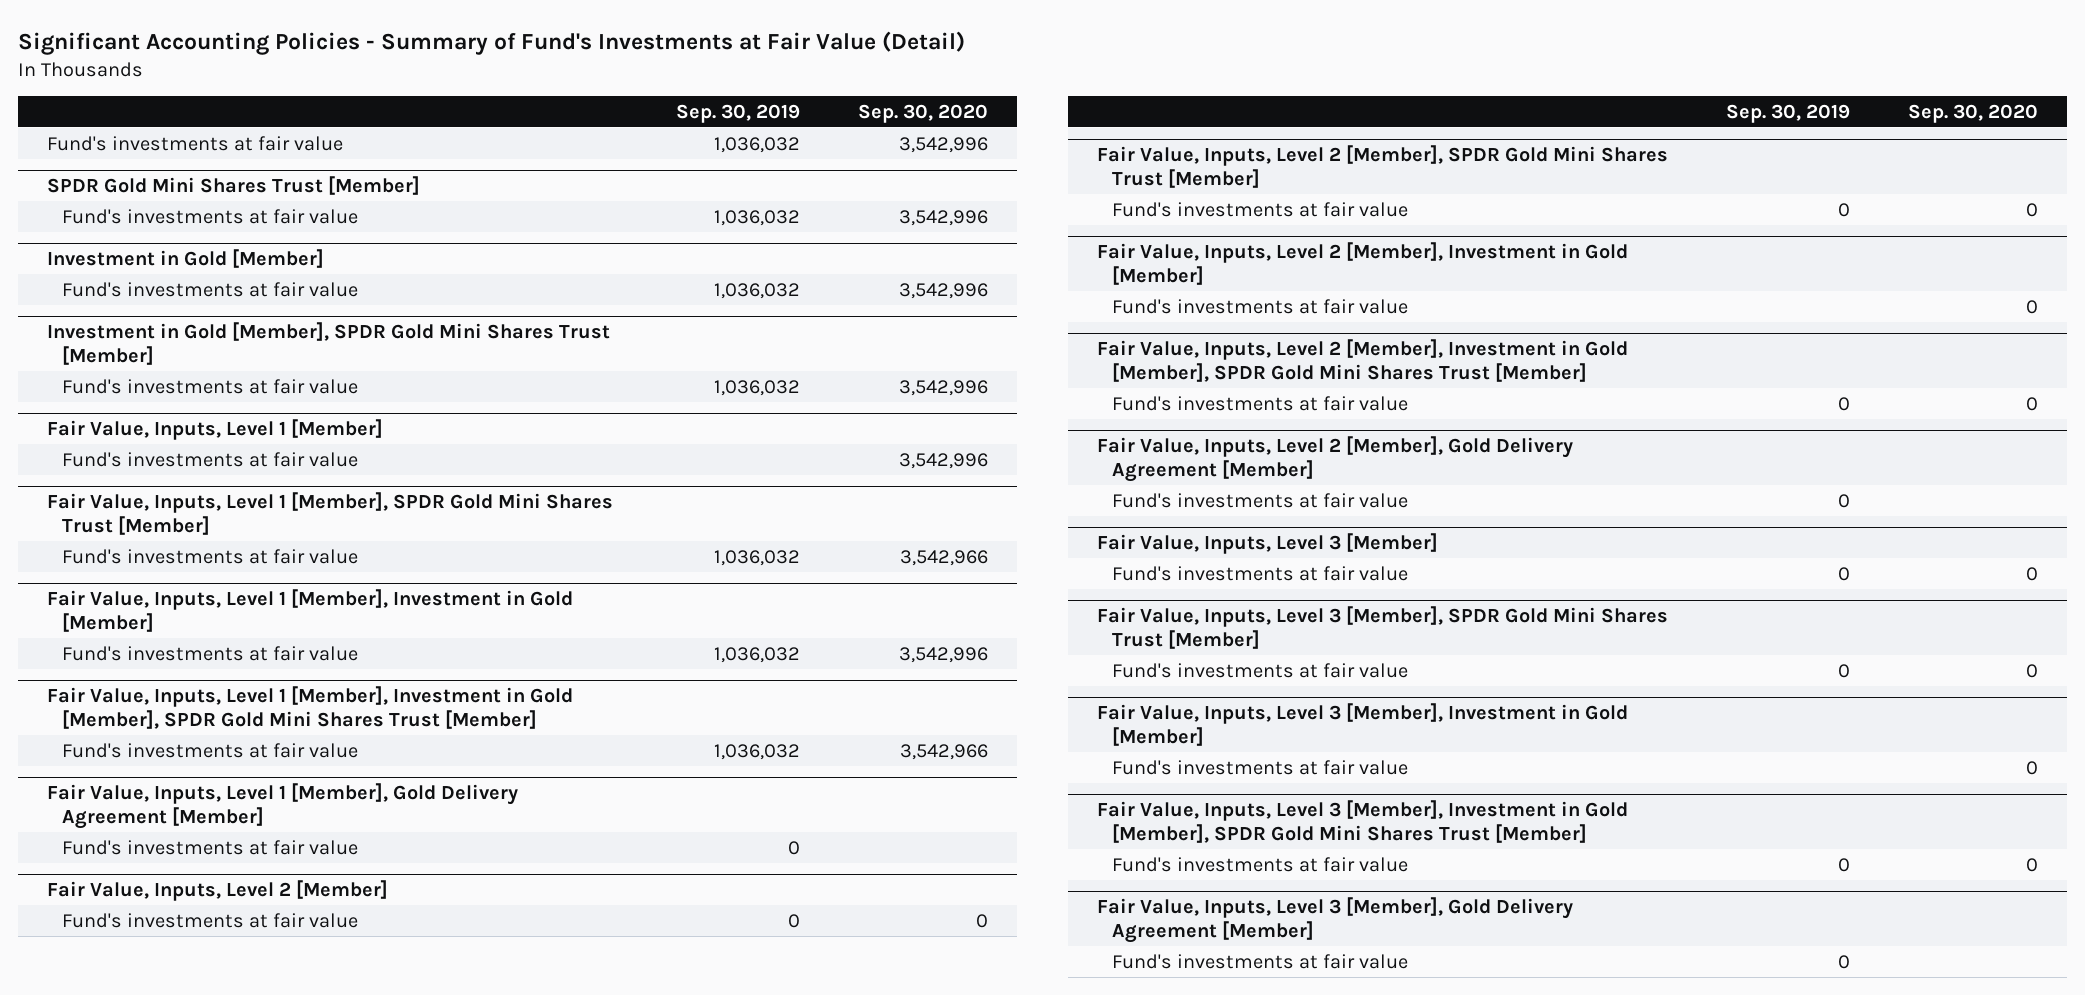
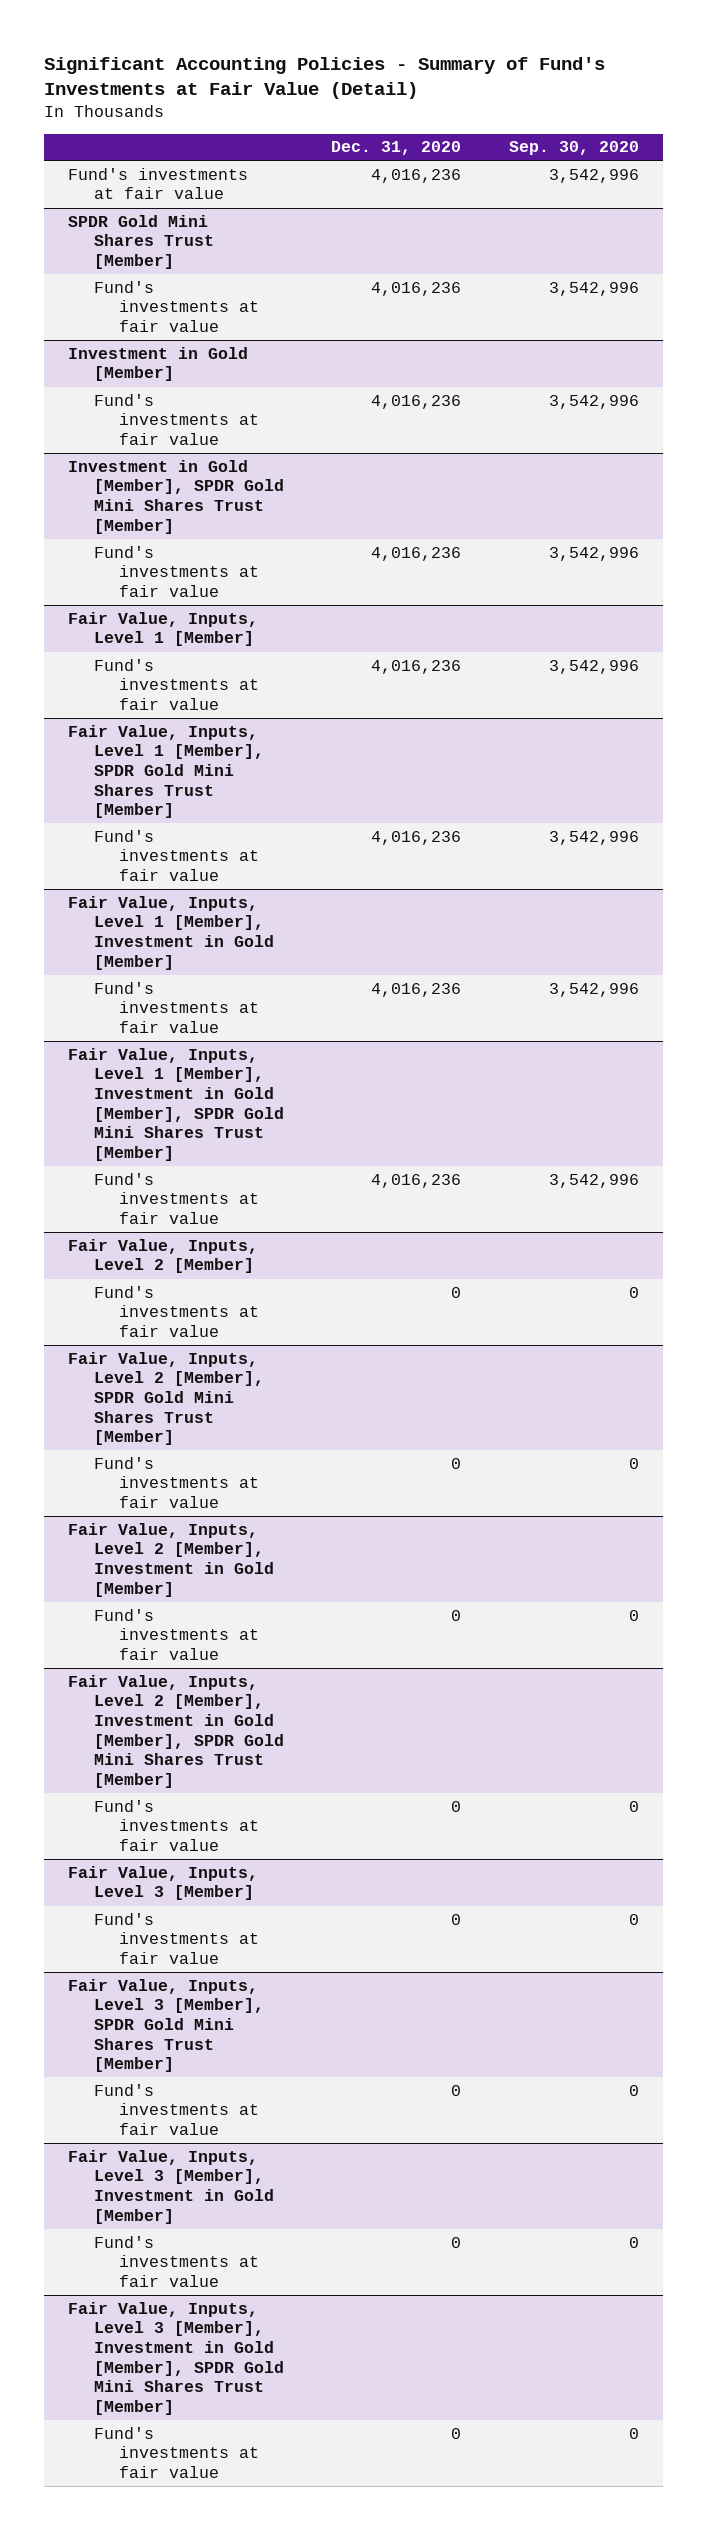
[676,103,801,123] Sep. 30, 2019 -> none
none -> [331,141,462,156] Dec. 31, 2020
[900,549,989,566] 3,542,966 -> [549,830,640,845] 3,542,996
[46,783,518,830] Fair Value, Inputs, Level 1 [Member], Gold Delivery Agreement [Member] -> none
[61,839,358,855] Fund's investments at fair value -> none
[900,743,989,760] 3,542,966 -> [549,1173,640,1188] 3,542,996
[1096,436,1573,483] Fair Value, Inputs, Level 2 [Member], Gold Delivery Agreement [Member] -> none
[1111,492,1408,508] Fund's investments at fair value -> none
[1096,897,1573,944] Fair Value, Inputs, Level 3 [Member], Gold Delivery Agreement [Member] -> none
[1111,953,1408,969] Fund's investments at fair value -> none

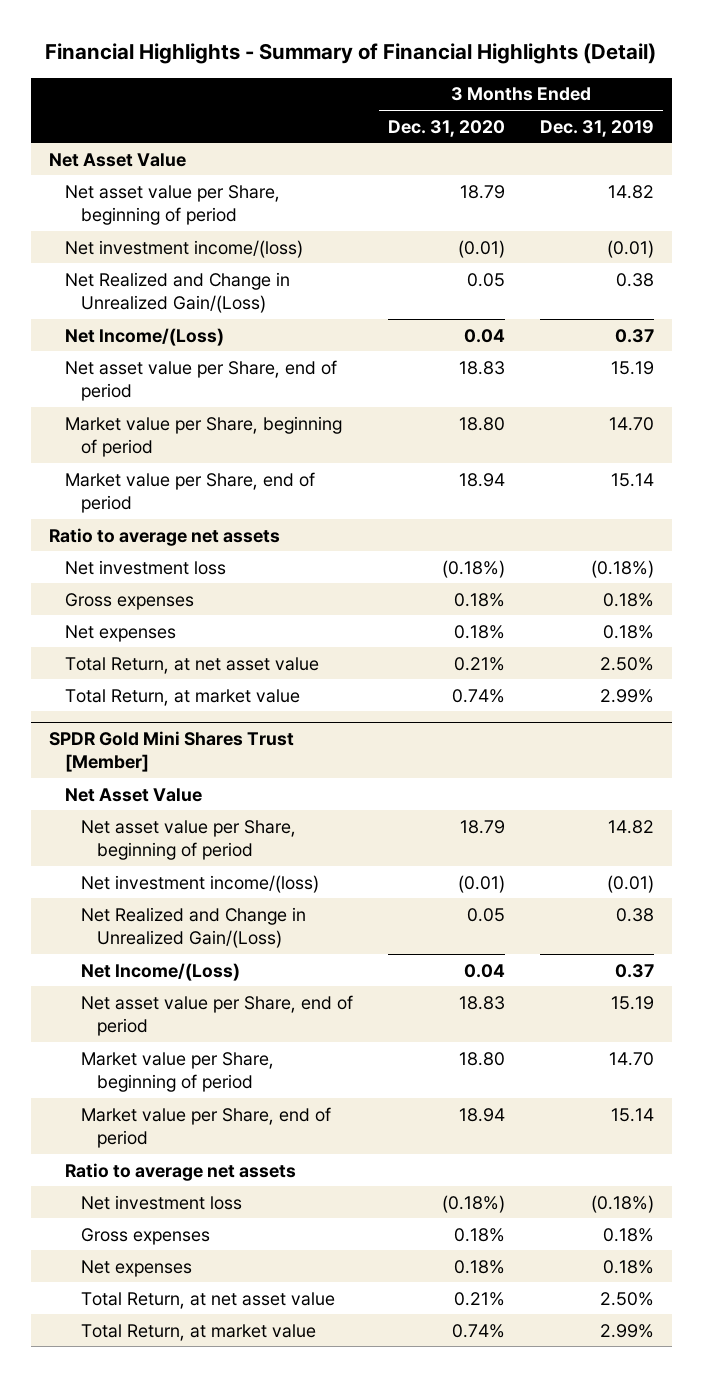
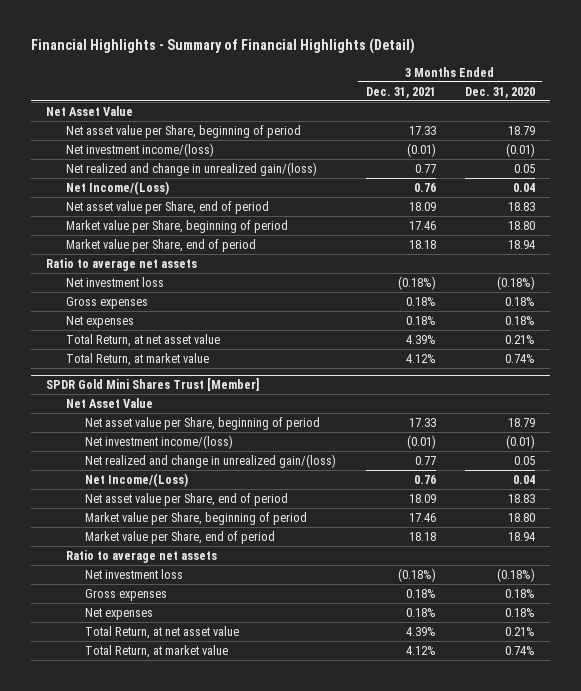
[540,119,655,137] Dec. 31, 2019 -> none
none -> [365,86,436,98] Dec. 31, 2021
[64,271,290,313] Net Realized and Change in Unrealized Gain/(Loss) -> [65,161,317,176] Net realized and change in unrealized gain/(loss)
[80,906,306,948] Net Realized and Change in Unrealized Gain/(Loss) -> [85,453,337,468] Net realized and change in unrealized gain/(loss)

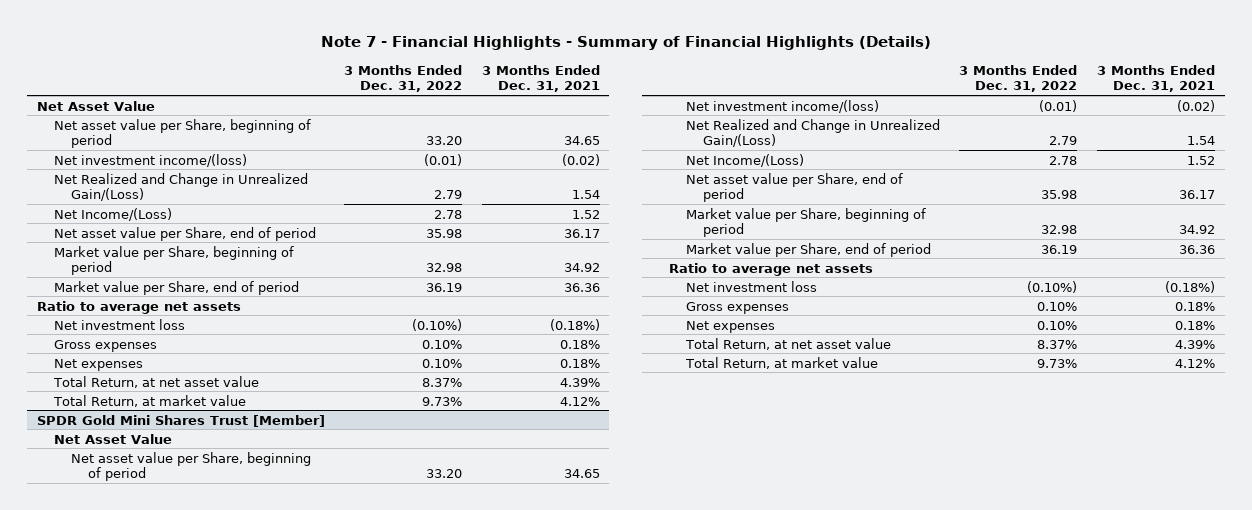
[31,38,416,55] Financial Highlights - Summary of Financial Highlights (Detail) -> [320,36,931,51] Note 7 - Financial Highlights - Summary of Financial Highlights (Details)
[465,86,536,98] Dec. 31, 2020 -> none
none -> [344,65,463,93] 3 Months Ended Dec. 31, 2022
[408,125,436,135] 17.33 -> [563,135,600,145] 34.65
[406,142,436,157] (0.01) -> [561,153,600,166] (0.02)
[65,161,317,176] Net realized and change in unrealized gain/(loss) -> [53,172,308,201] Net Realized and Change in Unrealized Gain/(Loss)
[414,163,436,173] 0.77 -> [571,189,600,199] 1.54
[413,182,436,192] 0.76 -> [571,209,600,219] 1.52
[408,201,436,211] 18.09 -> [563,228,600,238] 36.17
[408,220,436,230] 17.46 -> [563,262,600,272] 34.92
[408,239,436,249] 18.18 -> [563,282,600,292] 36.36
[408,417,436,427] 17.33 -> [563,468,600,478] 34.65
[406,434,436,449] (0.01) -> [1176,99,1215,112] (0.02)
[85,453,337,468] Net realized and change in unrealized gain/(loss) -> [685,118,940,147] Net Realized and Change in Unrealized Gain/(Loss)
[414,455,436,465] 0.77 -> [1186,135,1215,145] 1.54
[413,474,436,484] 0.76 -> [1186,155,1215,165] 1.52
[408,493,436,503] 18.09 -> [1178,189,1215,199] 36.17
[408,512,436,522] 17.46 -> [1178,224,1215,234] 34.92
[408,531,436,541] 18.18 -> [1178,244,1215,254] 36.36

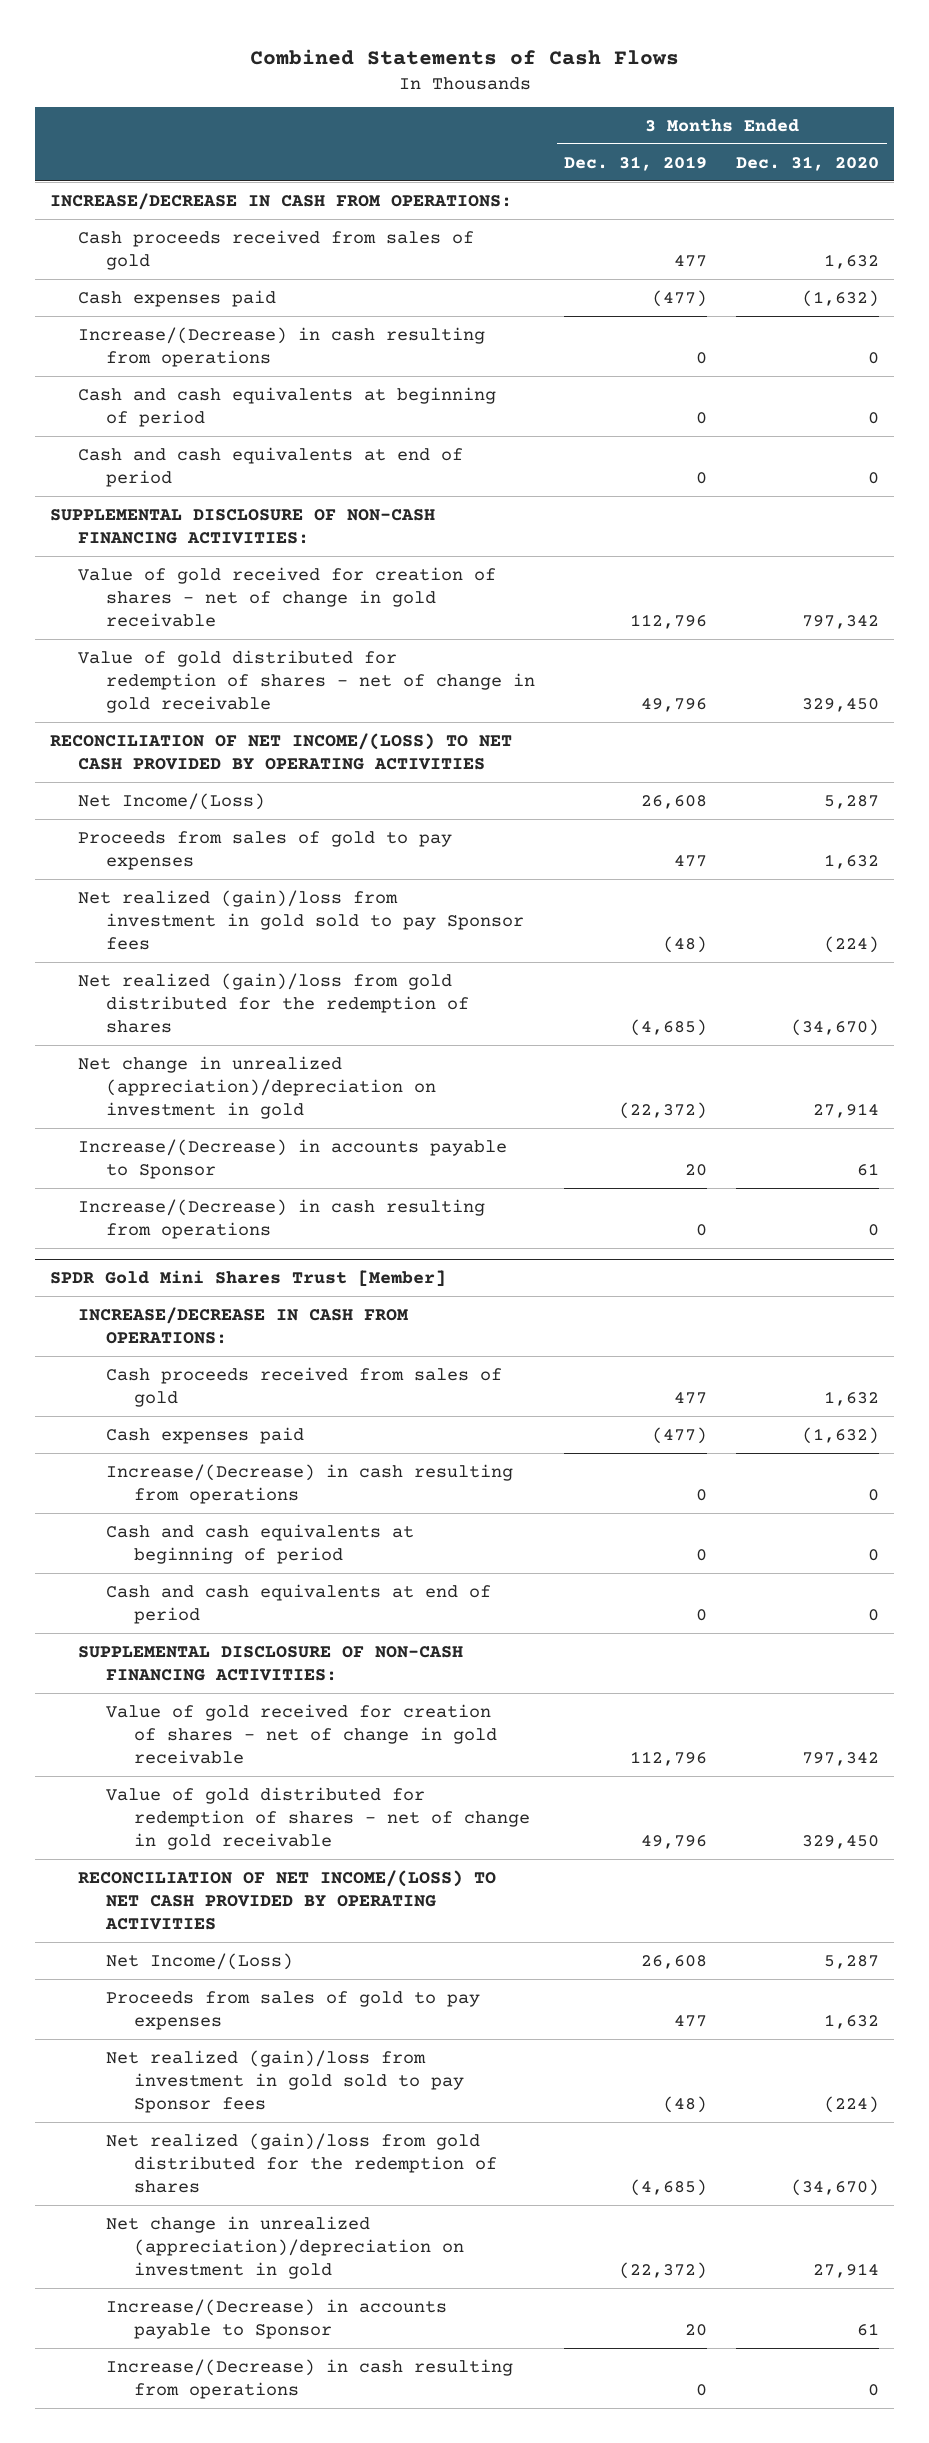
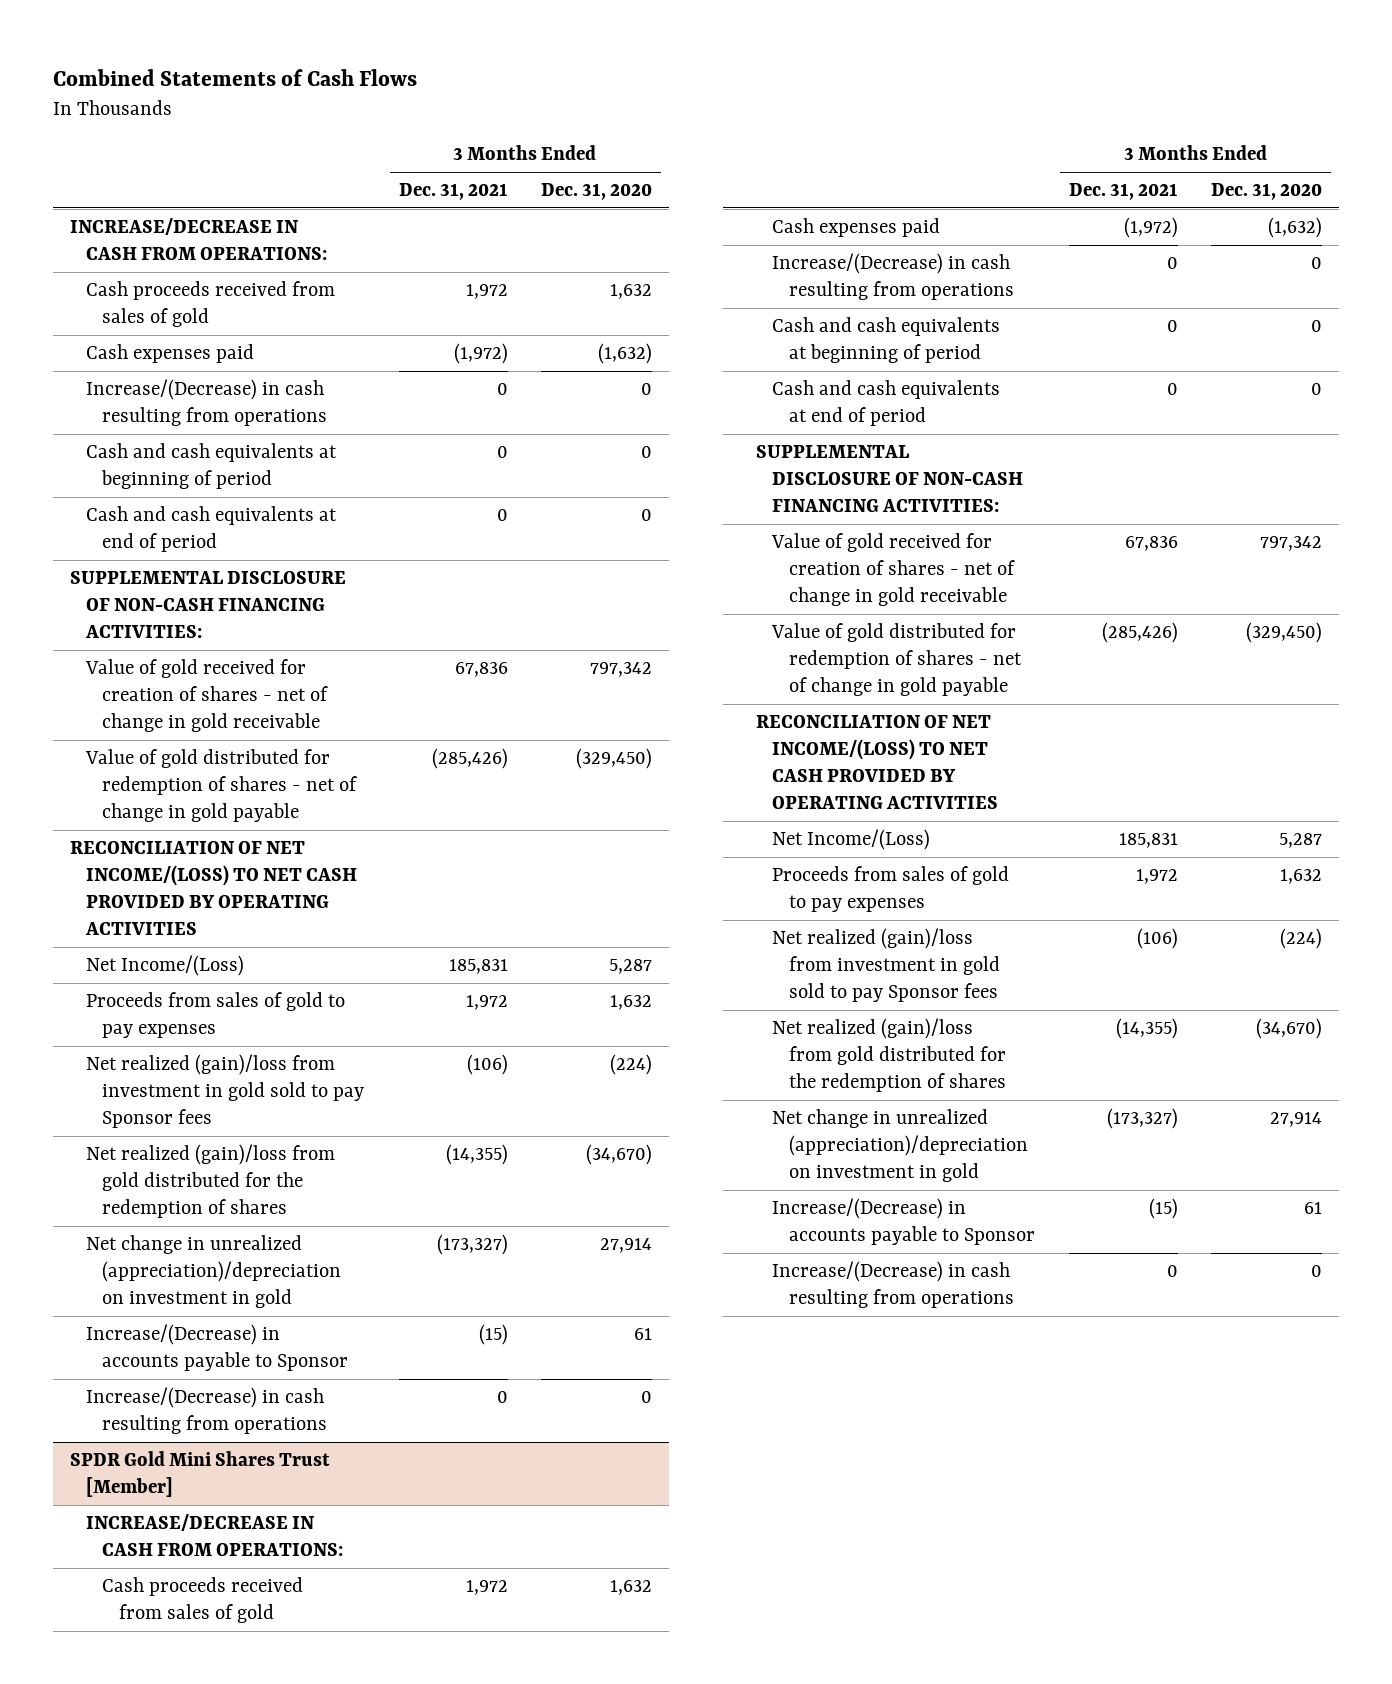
[564,155,708,171] Dec. 31, 2019 -> none
none -> [398,183,508,201] Dec. 31, 2021
[77,649,536,713] Value of gold distributed for redemption of shares - net of change in gold receivable -> [85,749,358,823] Value of gold distributed for redemption of shares - net of change in gold payable
[802,697,880,712] 329,450 -> [576,748,653,770] (329,450)
[106,1786,531,1850] Value of gold distributed for redemption of shares - net of change in gold receivable -> [771,623,1022,697] Value of gold distributed for redemption of shares - net of change in gold payable
[802,1834,880,1849] 329,450 -> [1246,622,1323,644] (329,450)

